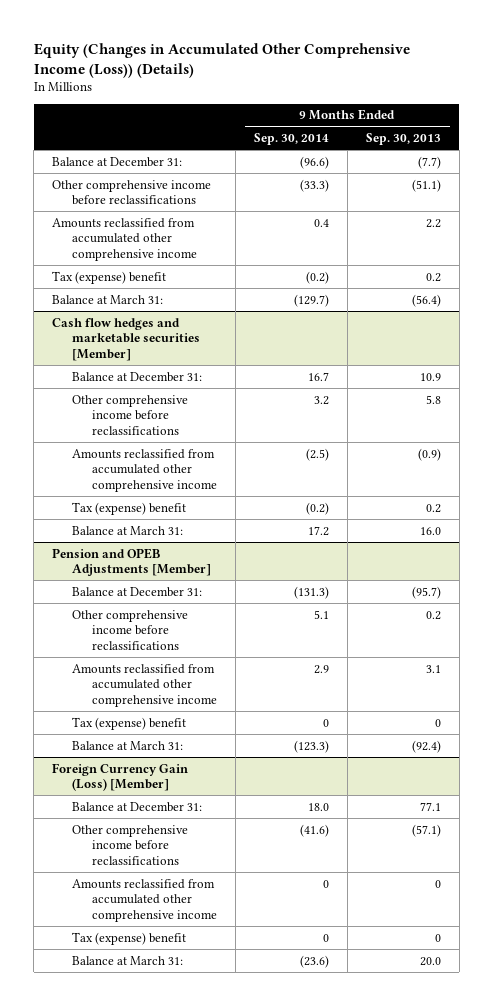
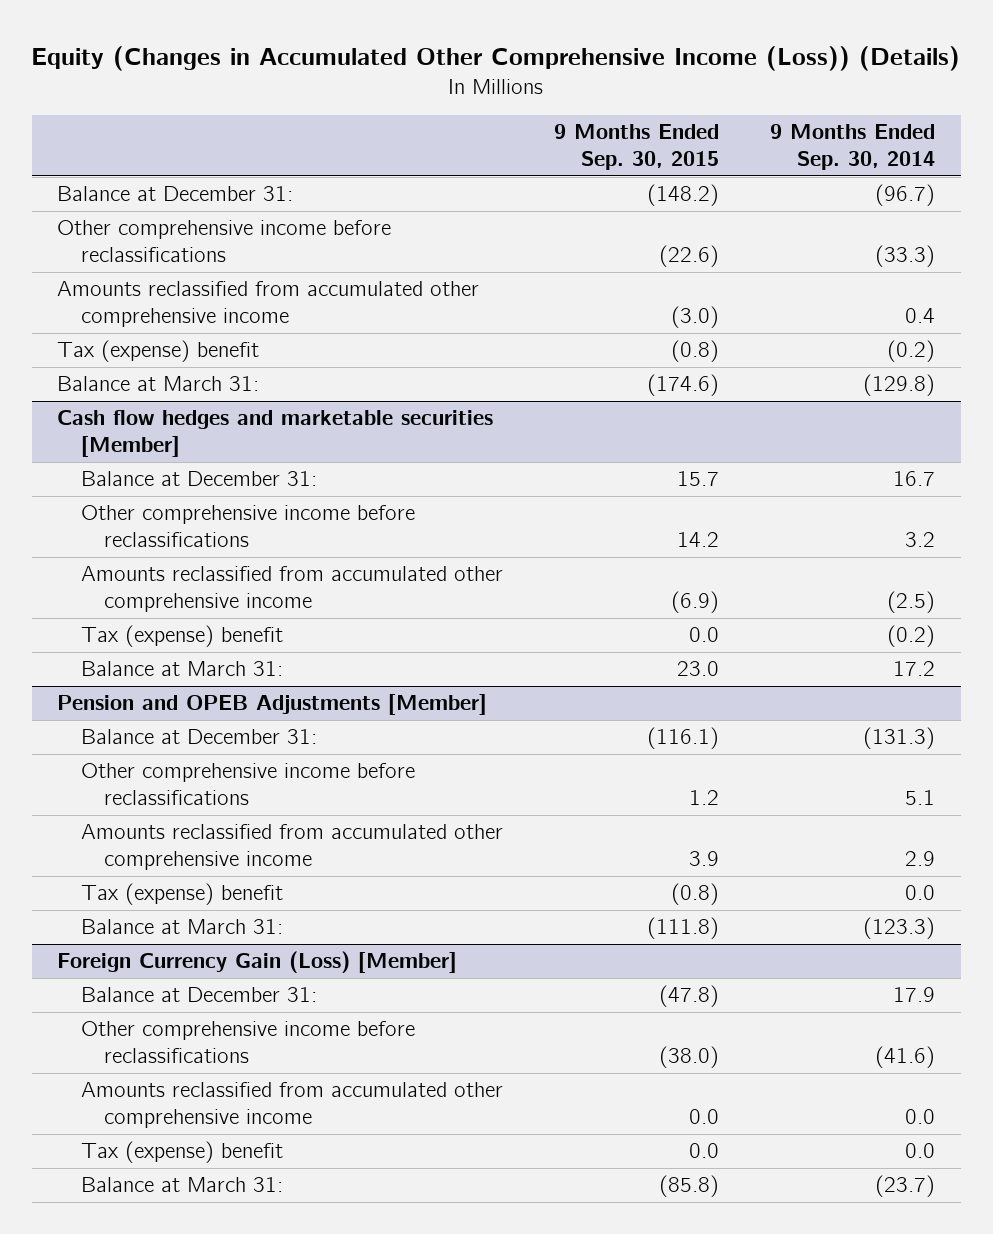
[365,133,441,146] Sep. 30, 2013 -> none
none -> [553,124,719,171] 9 Months Ended Sep. 30, 2015
[299,155,329,169] (96.6) -> [875,184,936,207] (96.7)
[293,293,329,307] (129.7) -> [863,374,936,397] (129.8)
[322,718,329,727] 0 -> [905,885,936,901] 0.0
[307,802,329,811] 18.0 -> [893,987,936,1003] 17.9
[322,879,329,888] 0 -> [905,1109,936,1125] 0.0
[322,933,329,942] 0 -> [905,1143,936,1159] 0.0
[299,954,329,968] (23.6) -> [875,1175,936,1198] (23.7)

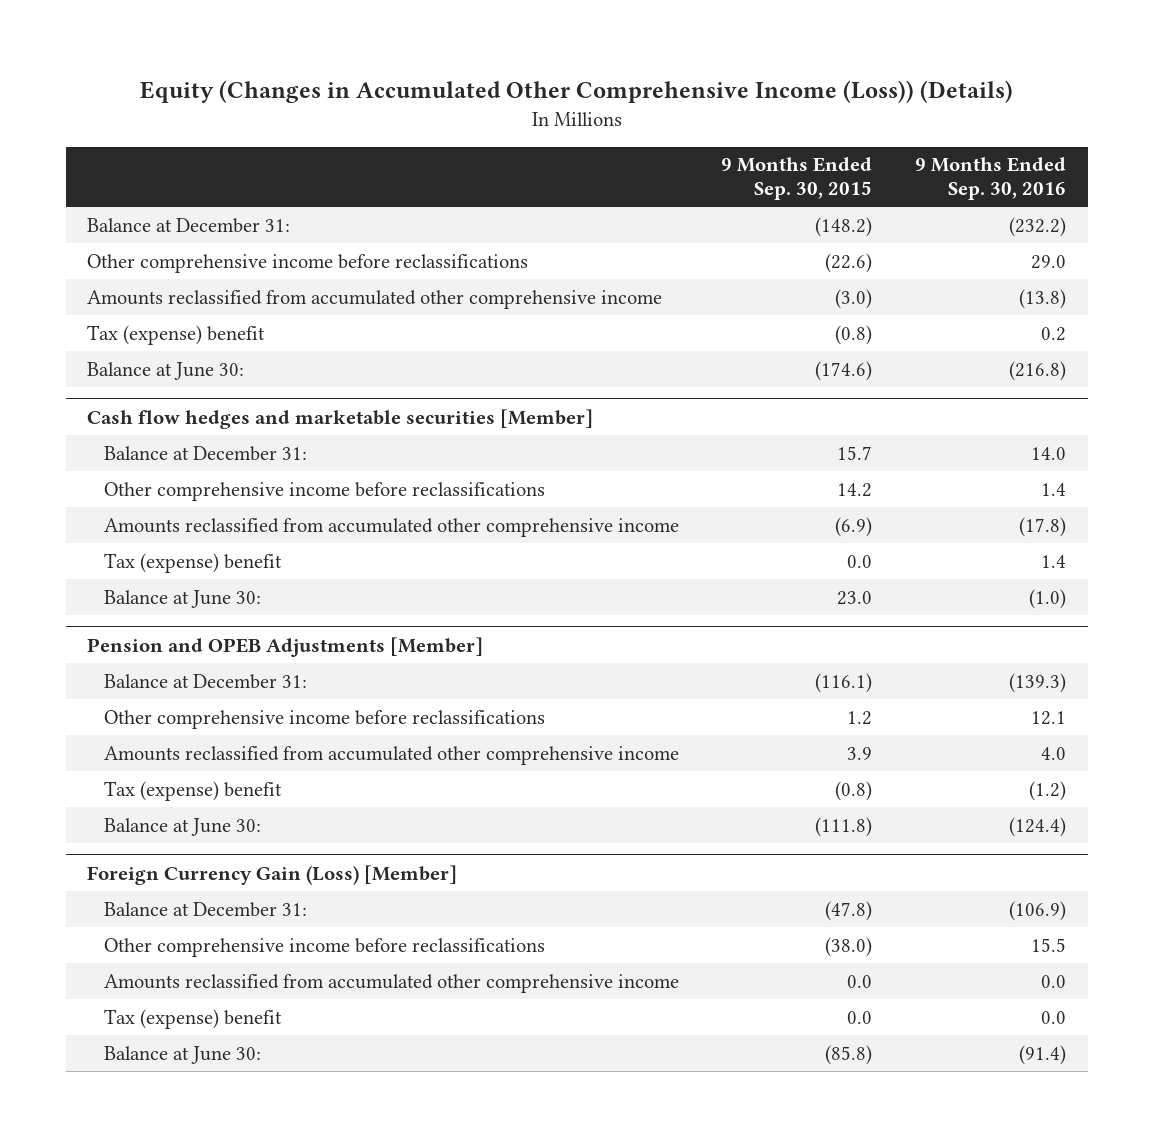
[770,124,936,171] 9 Months Ended Sep. 30, 2014 -> none
none -> [915,157,1067,201] 9 Months Ended Sep. 30, 2016
[57,376,260,392] Balance at March 31: -> [87,361,245,380] Balance at June 30:
[80,661,283,677] Balance at March 31: -> [103,589,261,608] Balance at June 30:
[80,919,283,935] Balance at March 31: -> [103,817,261,836] Balance at June 30:
[80,1177,283,1193] Balance at March 31: -> [103,1045,261,1064] Balance at June 30:

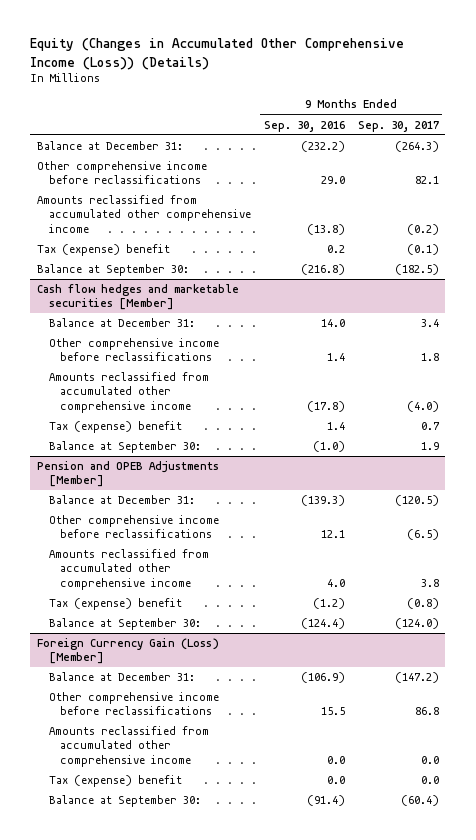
[721,157,873,201] 9 Months Ended Sep. 30, 2015 -> none
none -> [357,120,439,132] Sep. 30, 2017
[87,361,245,380] Balance at June 30: -> [36,264,189,277] Balance at September 30:
[103,589,261,608] Balance at June 30: -> [48,441,201,454] Balance at September 30:
[103,817,261,836] Balance at June 30: -> [48,618,201,631] Balance at September 30:
[103,1045,261,1064] Balance at June 30: -> [48,795,201,808] Balance at September 30:

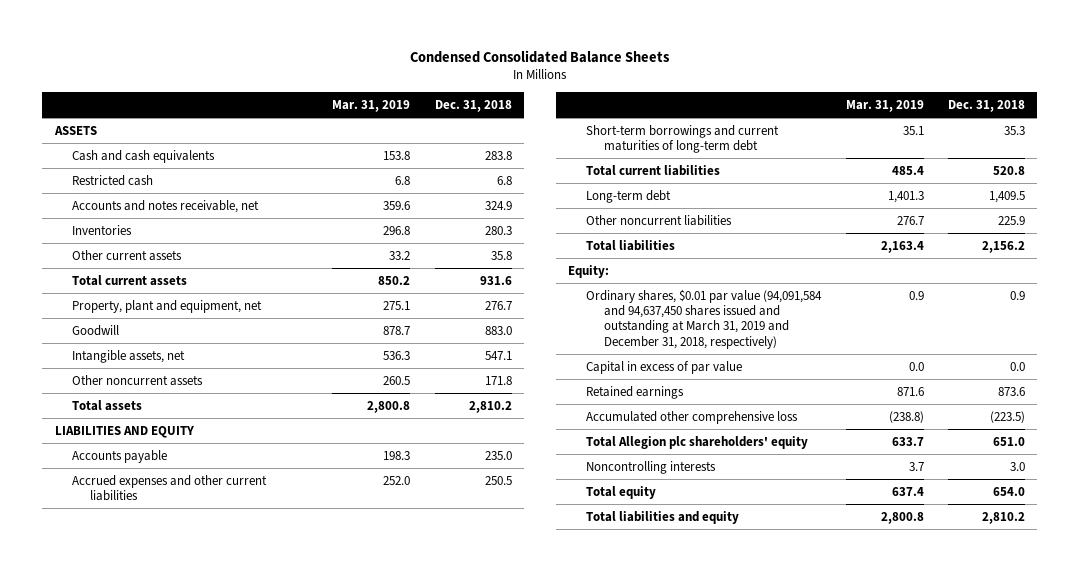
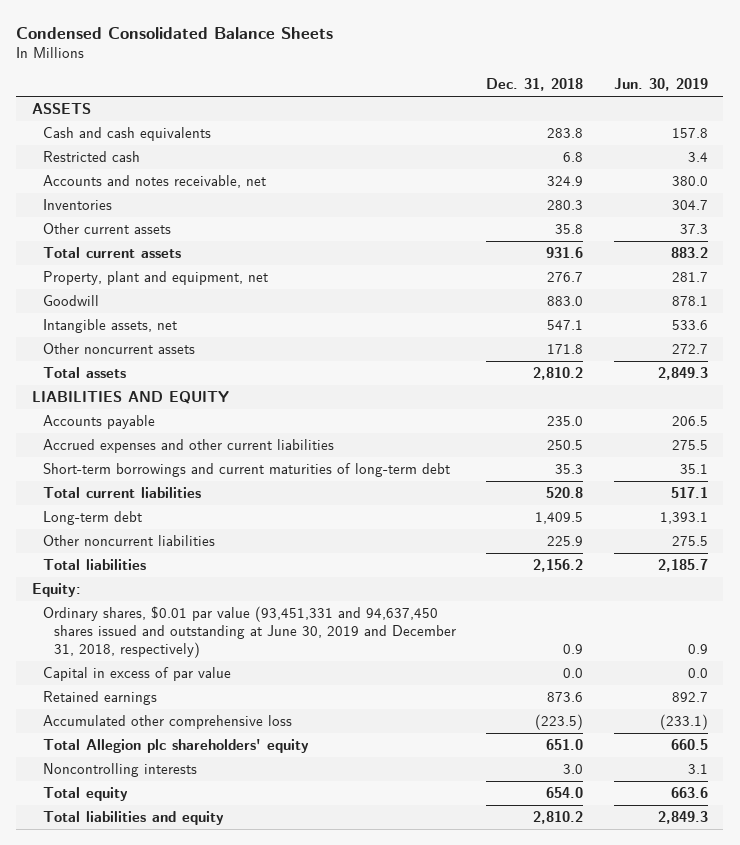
[331,99,410,112] Mar. 31, 2019 -> none
none -> [614,78,709,92] Jun. 30, 2019
[586,288,823,349] Ordinary shares, $0.01 par value (94,091,584 and 94,637,450 shares issued and outstanding at March 31, 2019 and December 31, 2018, respectively) -> [42,606,456,659] Ordinary shares, $0.01 par value (93,451,331 and 94,637,450 shares issued and outstanding at June 30, 2019 and December 31, 2018, respectively)

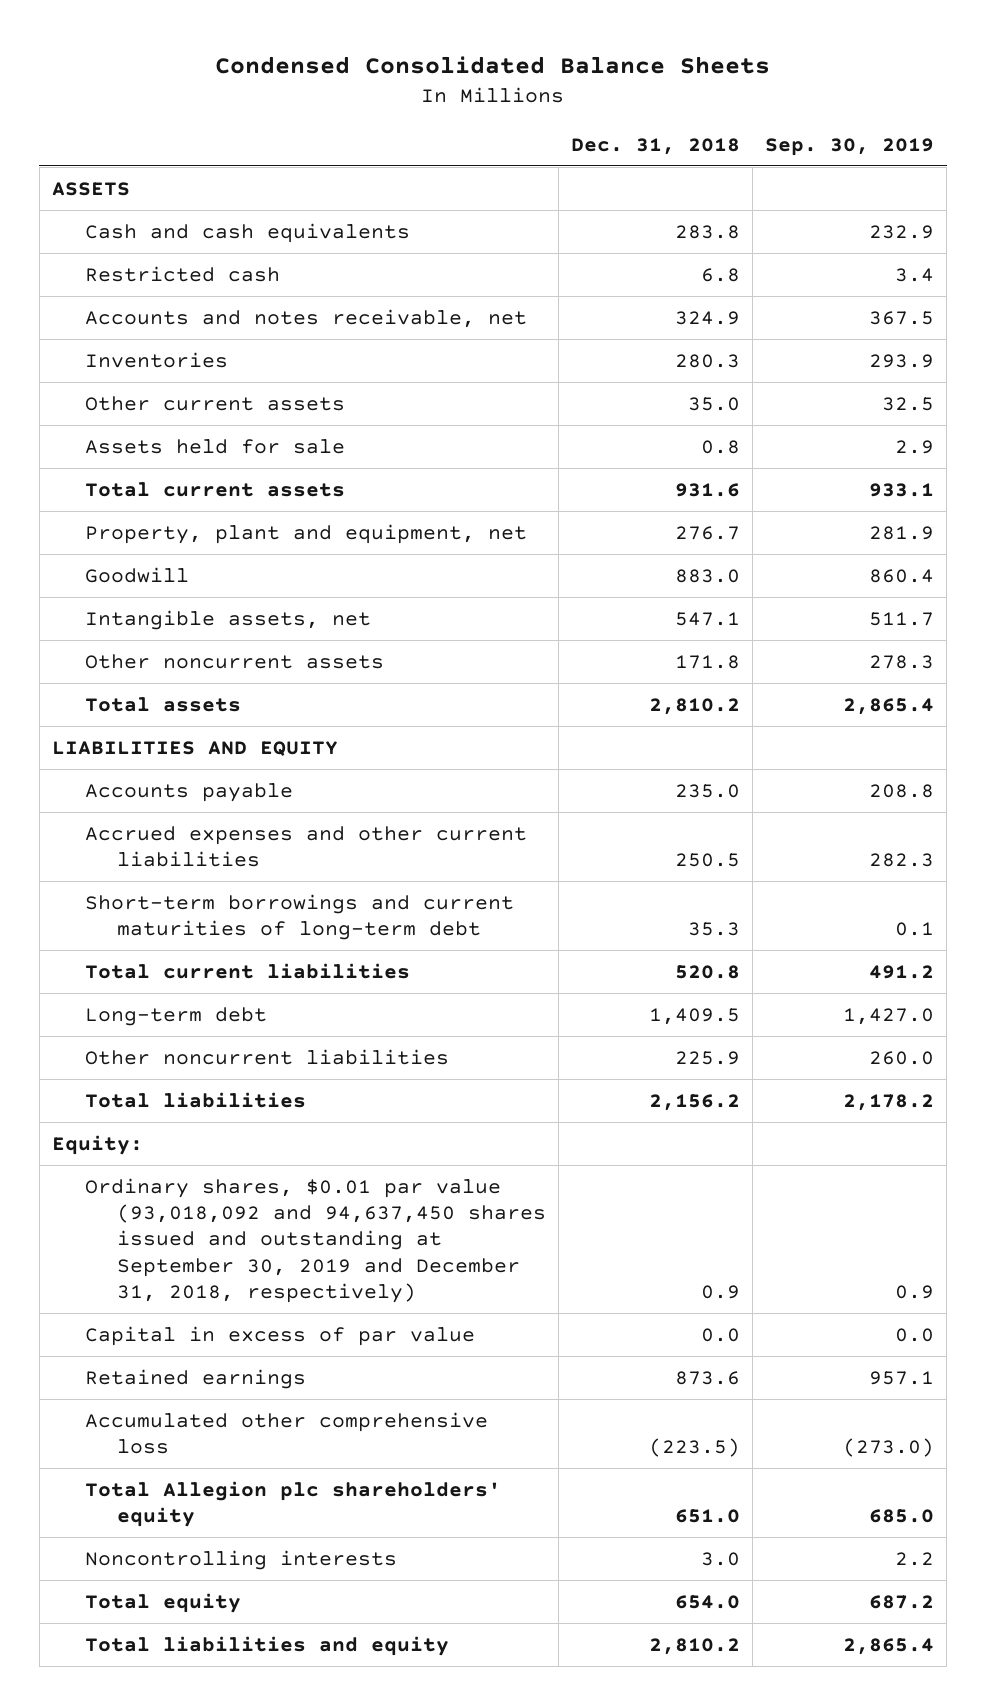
[614,78,709,92] Jun. 30, 2019 -> none
none -> [765,137,935,156] Sep. 30, 2019
[555,224,584,235] 35.8 -> [688,396,741,411] 35.0
none -> [84,438,345,454] Assets held for sale
[42,606,456,659] Ordinary shares, $0.01 par value (93,451,331 and 94,637,450 shares issued and outstanding at June 30, 2019 and December 31, 2018, respectively) -> [84,1177,547,1304] Ordinary shares, $0.01 par value (93,018,092 and 94,637,450 shares issued and outstanding at September 30, 2019 and December 31, 2018, respectively)

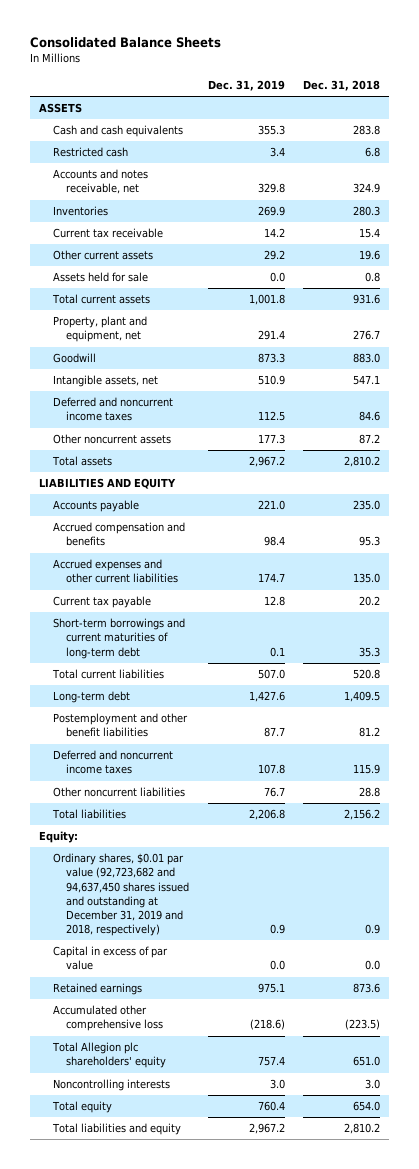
[214,55,770,74] Condensed Consolidated Balance Sheets -> [29,37,221,49] Consolidated Balance Sheets
[765,137,935,156] Sep. 30, 2019 -> none
none -> [207,79,285,91] Dec. 31, 2019
none -> [52,228,163,239] Current tax receivable
[688,396,741,411] 35.0 -> [359,250,381,261] 19.6
none -> [52,397,173,422] Deferred and noncurrent income taxes
[675,654,741,669] 171.8 -> [359,434,381,445] 87.2
none -> [52,522,185,547] Accrued compensation and benefits
[675,853,741,868] 250.5 -> [353,573,381,584] 135.0
none -> [52,596,151,609] Current tax payable
none -> [52,713,188,738] Postemployment and other benefit liabilities
none -> [52,750,173,775] Deferred and noncurrent income taxes
[675,1050,741,1065] 225.9 -> [359,787,381,798] 28.8
[84,1177,547,1304] Ordinary shares, $0.01 par value (93,018,092 and 94,637,450 shares issued and outstanding at September 30, 2019 and December 31, 2018, respectively) -> [52,853,190,937] Ordinary shares, $0.01 par value (92,723,682 and 94,637,450 shares issued and outstanding at December 31, 2019 and 2018, respectively)

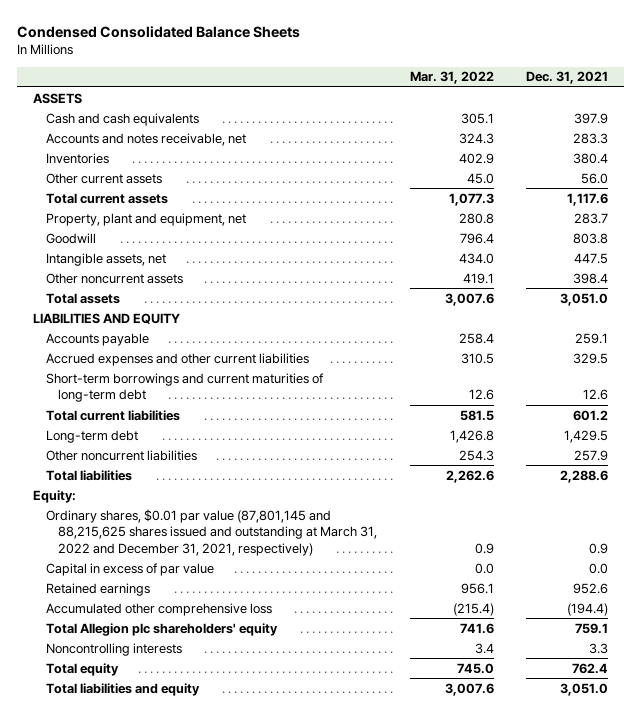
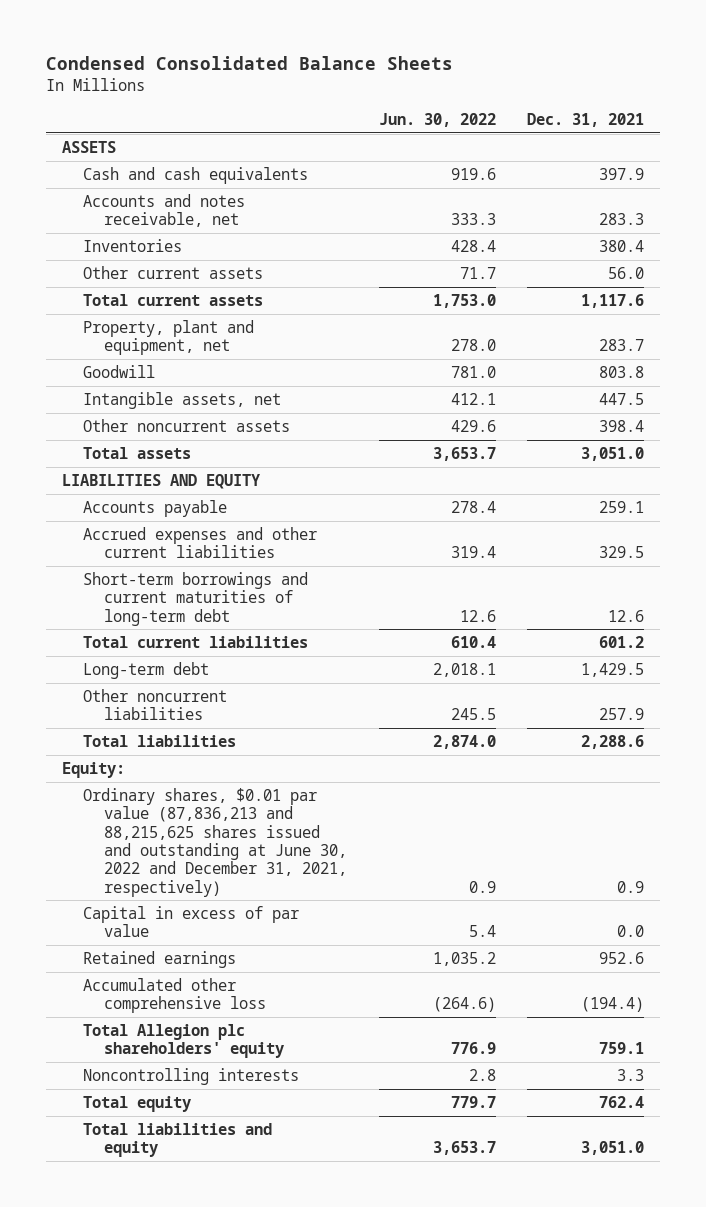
[409,71,494,85] Mar. 31, 2022 -> none
none -> [378,112,496,127] Jun. 30, 2022
[45,508,378,556] Ordinary shares, $0.01 par value (87,801,145 and 88,215,625 shares issued and outstanding at March 31, 2022 and December 31, 2021, respectively) -> [83,787,348,897] Ordinary shares, $0.01 par value (87,836,213 and 88,215,625 shares issued and outstanding at June 30, 2022 and December 31, 2021, respectively)

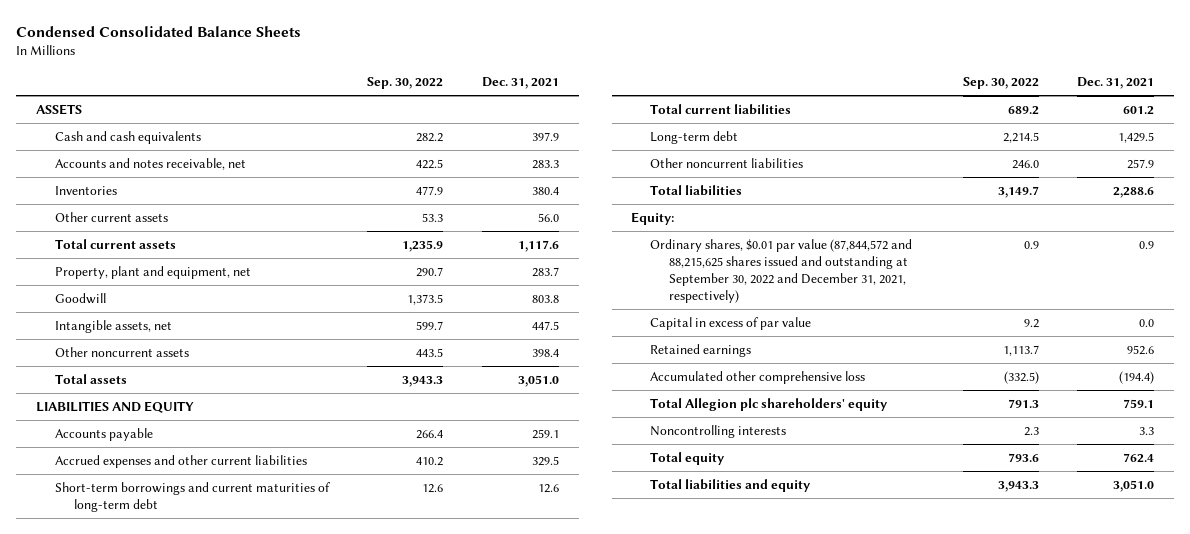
[378,112,496,127] Jun. 30, 2022 -> none
none -> [367,77,444,90] Sep. 30, 2022
[83,787,348,897] Ordinary shares, $0.01 par value (87,836,213 and 88,215,625 shares issued and outstanding at June 30, 2022 and December 31, 2021, respectively) -> [650,238,913,303] Ordinary shares, $0.01 par value (87,844,572 and 88,215,625 shares issued and outstanding at September 30, 2022 and December 31, 2021, respectively)

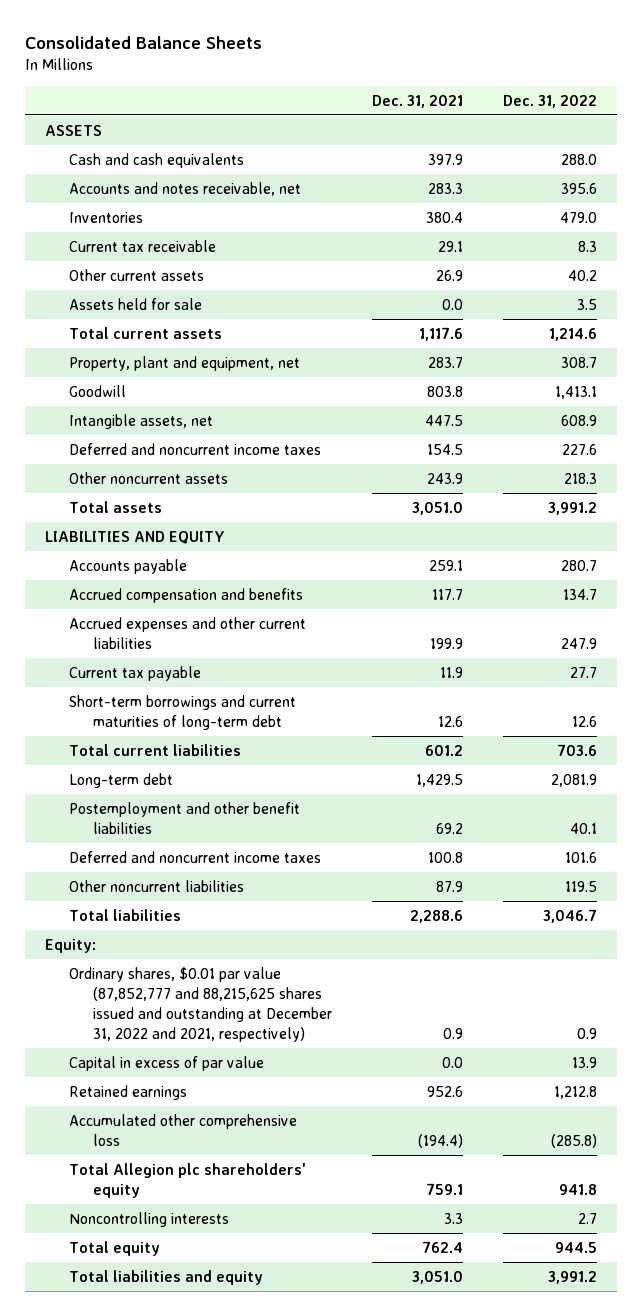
[16,26,302,38] Condensed Consolidated Balance Sheets -> [25,36,263,50] Consolidated Balance Sheets
[367,77,444,90] Sep. 30, 2022 -> none
none -> [503,94,598,108] Dec. 31, 2022
none -> [69,239,217,252] Current tax receivable
[538,212,560,222] 56.0 -> [436,269,464,281] 26.9
none -> [69,297,203,310] Assets held for sale
none -> [69,442,322,455] Deferred and noncurrent income taxes
[532,348,560,357] 398.4 -> [427,472,464,484] 243.9
none -> [69,587,304,603] Accrued compensation and benefits
[532,455,560,466] 329.5 -> [430,637,464,649] 199.9
none -> [69,665,202,681] Current tax payable
none -> [69,801,301,834] Postemployment and other benefit liabilities
none -> [69,850,322,863] Deferred and noncurrent income taxes
[1127,158,1155,169] 257.9 -> [436,880,464,892] 87.9
[650,238,913,303] Ordinary shares, $0.01 par value (87,844,572 and 88,215,625 shares issued and outstanding at September 30, 2022 and December 31, 2021, respectively) -> [69,966,332,1042] Ordinary shares, $0.01 par value (87,852,777 and 88,215,625 shares issued and outstanding at December 31, 2022 and 2021, respectively)

